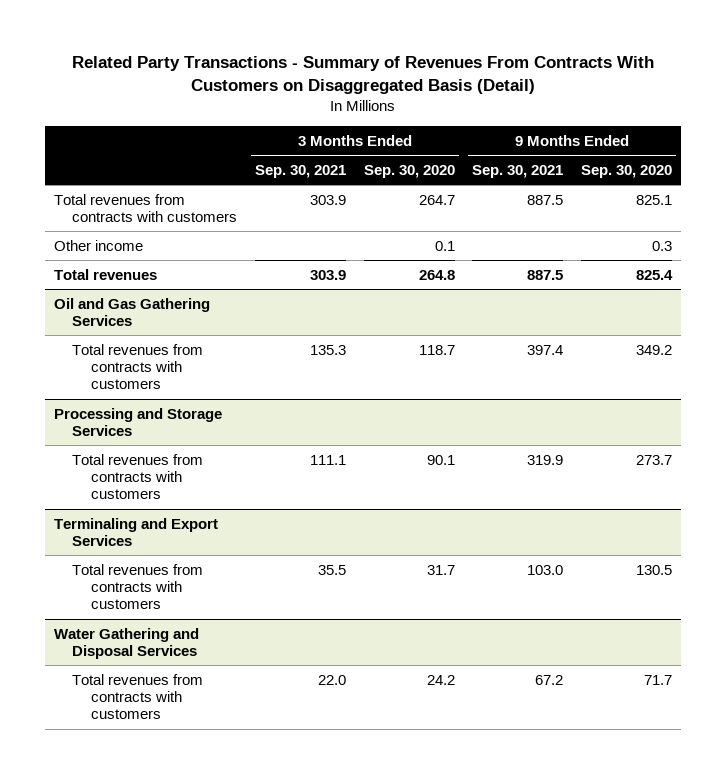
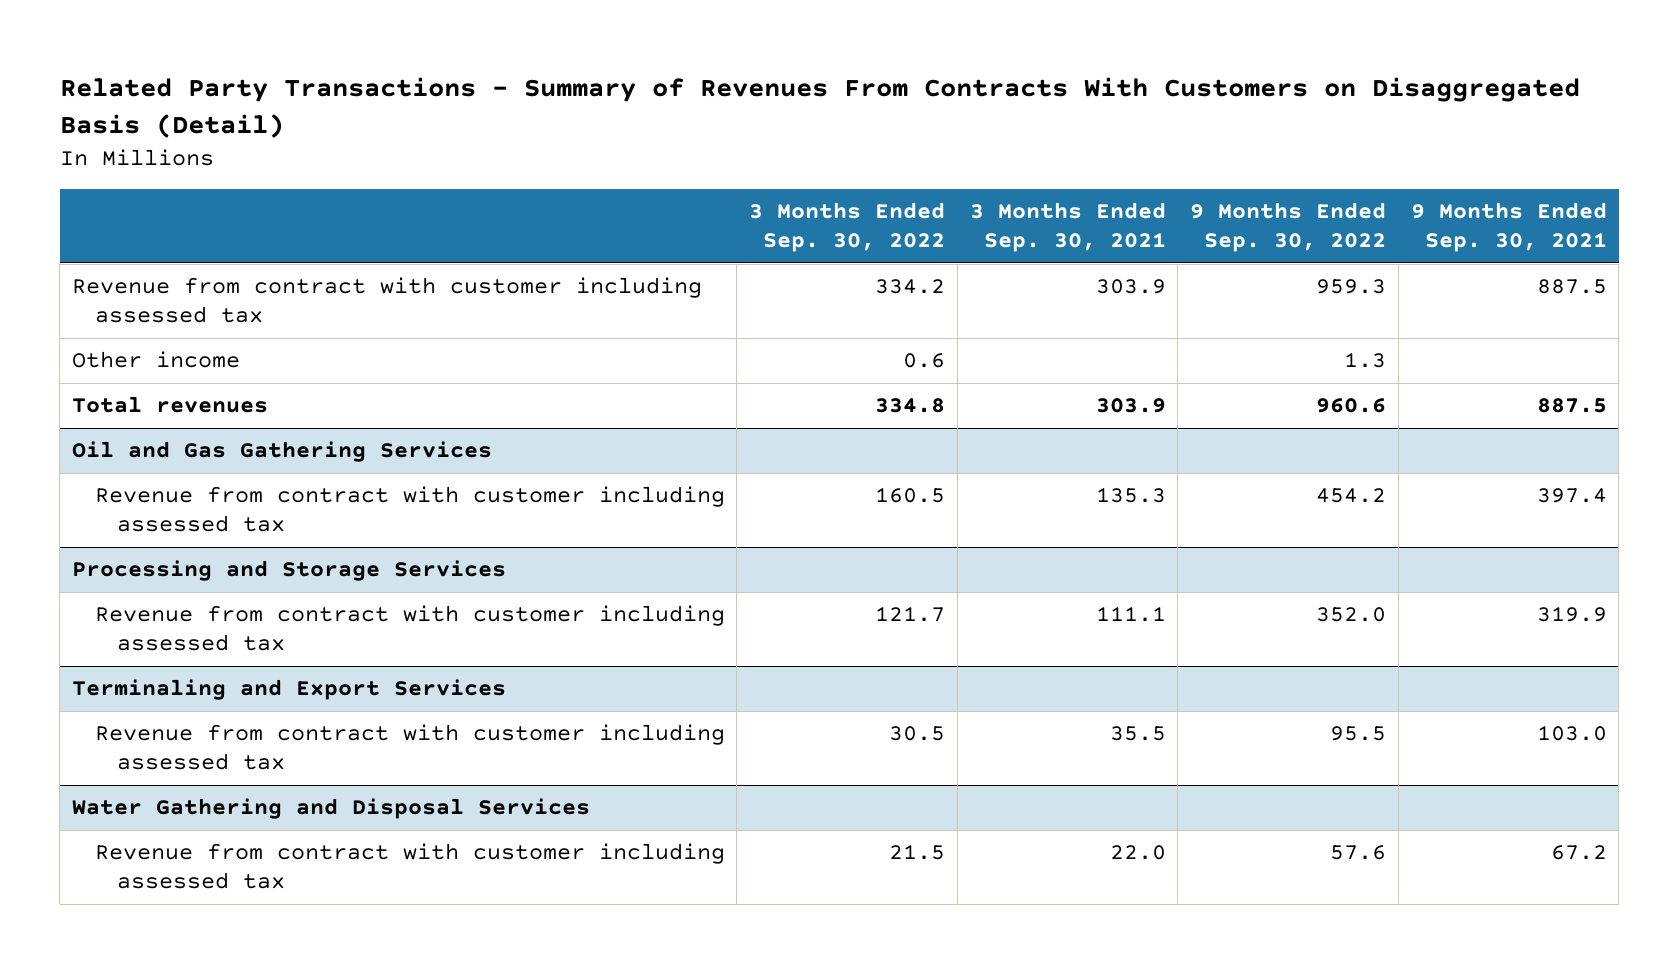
[363,164,455,178] Sep. 30, 2020 -> none
[580,164,672,178] Sep. 30, 2020 -> none
none -> [749,202,946,253] 3 Months Ended Sep. 30, 2022
none -> [1190,202,1387,253] 9 Months Ended Sep. 30, 2022
[54,193,238,223] Total revenues from contracts with customers -> [71,277,702,324] Revenue from contract with customer including assessed tax
[72,343,204,390] Total revenues from contracts with customers -> [94,486,725,533] Revenue from contract with customer including assessed tax
[72,453,204,500] Total revenues from contracts with customers -> [94,605,725,652] Revenue from contract with customer including assessed tax
[72,563,204,610] Total revenues from contracts with customers -> [94,724,725,771] Revenue from contract with customer including assessed tax
[72,673,204,720] Total revenues from contracts with customers -> [94,843,725,890] Revenue from contract with customer including assessed tax

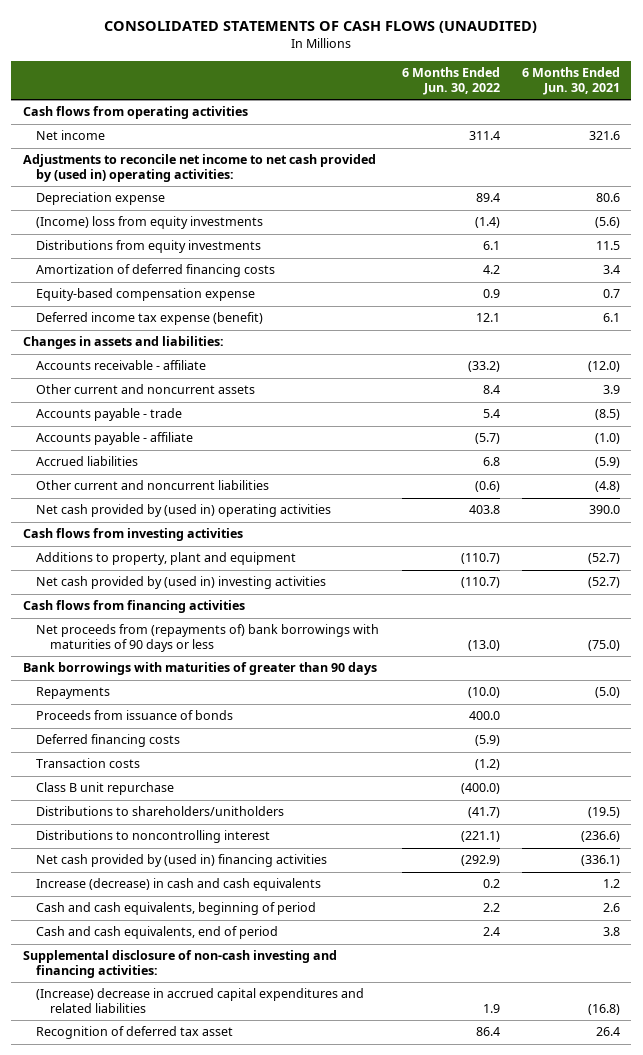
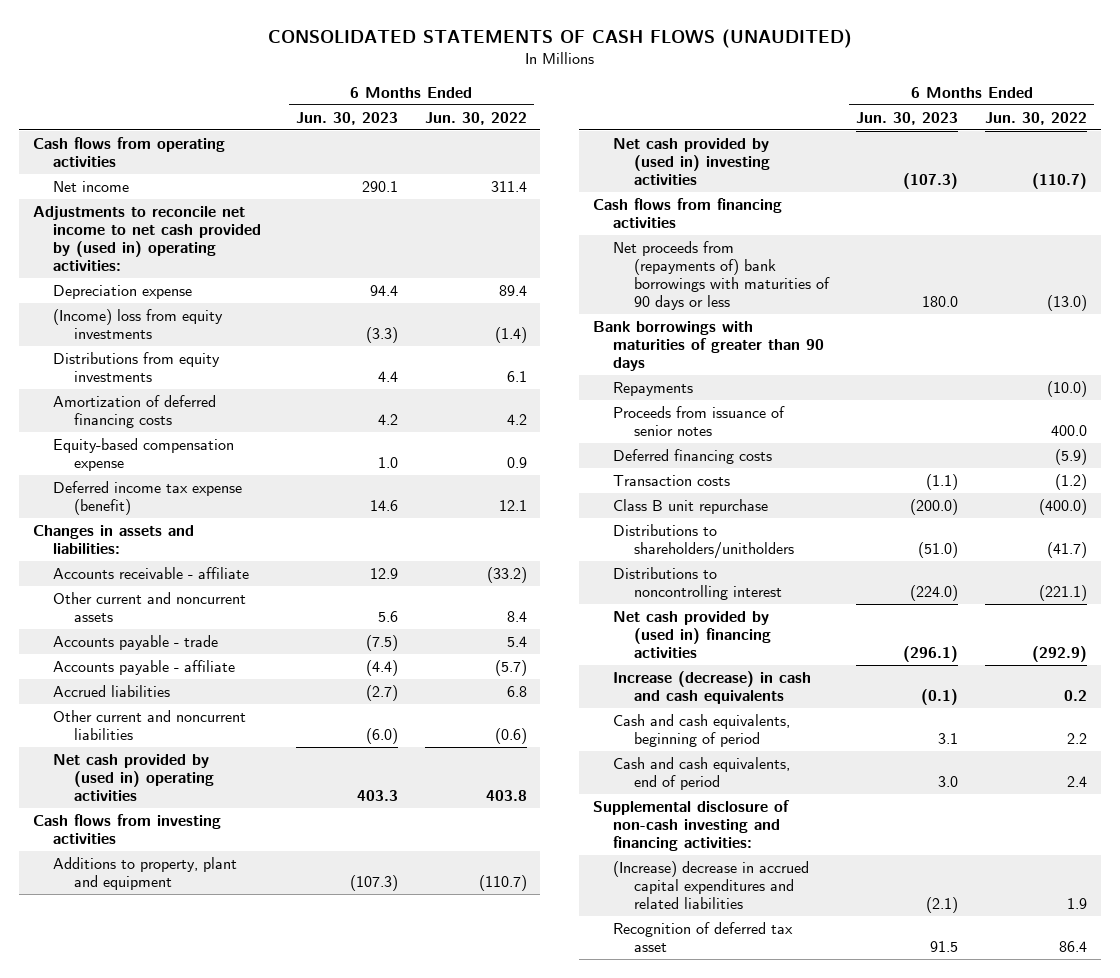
[522,67,621,96] 6 Months Ended Jun. 30, 2021 -> none
none -> [295,111,398,125] Jun. 30, 2023
[36,710,234,721] Proceeds from issuance of bonds -> [613,405,786,437] Proceeds from issuance of senior notes

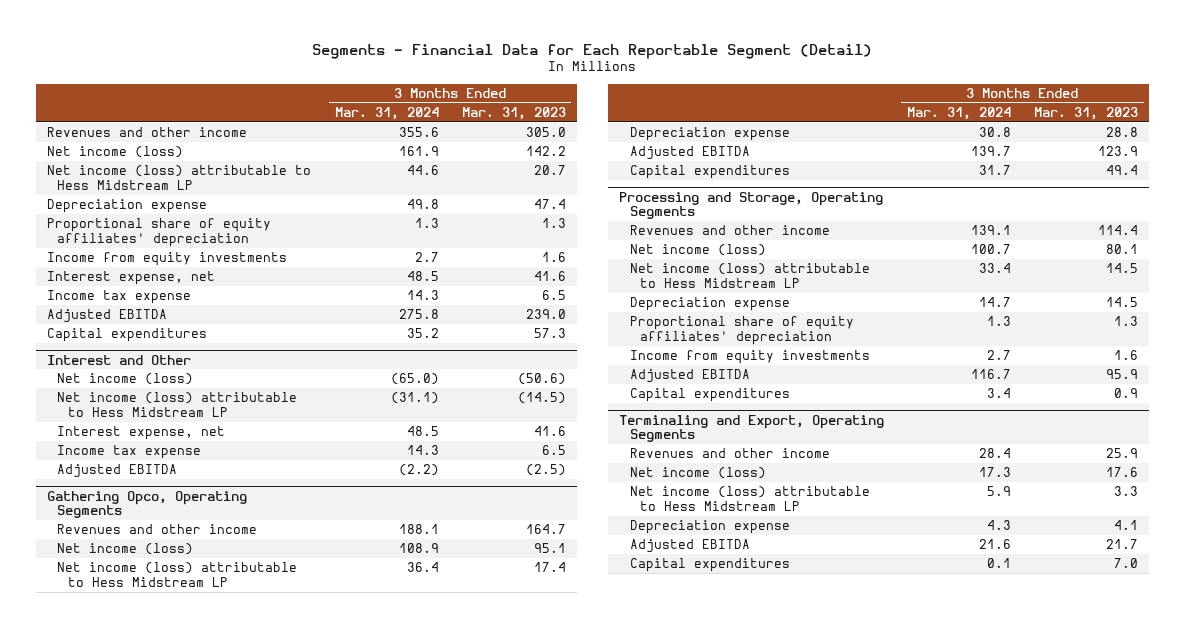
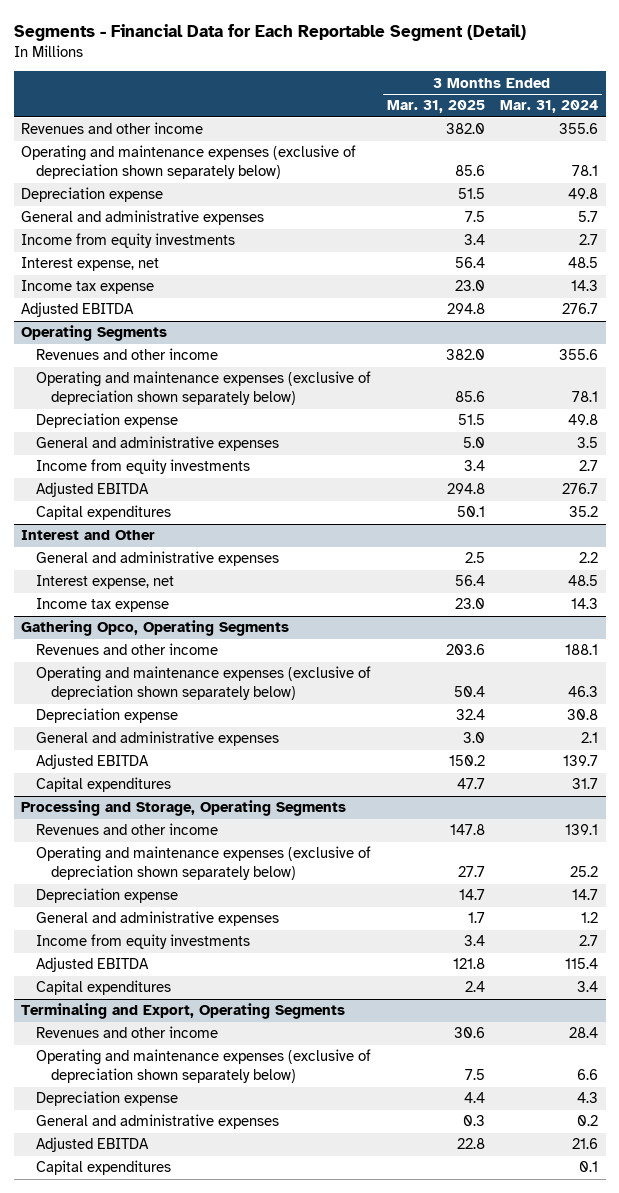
[461,106,566,120] Mar. 31, 2023 -> none
none -> [386,100,485,114] Mar. 31, 2025
[47,146,184,159] Net income (loss) -> none
[47,165,312,190] Net income (loss) attributable to Hess Midstream LP -> none
none -> [21,145,357,180] Operating and maintenance expenses (exclusive of depreciation shown separately below)
[47,218,272,247] Proportional share of equity affiliates' depreciation -> none
none -> [21,210,265,226] General and administrative expenses
[398,309,439,320] 275.8 -> [561,303,598,315] 276.7
none -> [21,325,168,342] Operating Segments
none -> [36,348,219,361] Revenues and other income
none -> [36,371,372,406] Operating and maintenance expenses (exclusive of depreciation shown separately below)
none -> [36,413,179,429] Depreciation expense
none -> [36,436,280,452] General and administrative expenses
none -> [36,459,251,475] Income from equity investments
none -> [36,482,150,498] Adjusted EBITDA
[57,373,194,386] Net income (loss) -> none
[57,392,298,417] Net income (loss) attributable to Hess Midstream LP -> none
none -> [36,551,280,567] General and administrative expenses
[57,464,178,479] Adjusted EBITDA -> none
[57,543,194,556] Net income (loss) -> none
[57,562,298,587] Net income (loss) attributable to Hess Midstream LP -> none
none -> [36,666,372,701] Operating and maintenance expenses (exclusive of depreciation shown separately below)
none -> [36,731,280,747] General and administrative expenses
[629,244,766,257] Net income (loss) -> none
[629,263,870,288] Net income (loss) attributable to Hess Midstream LP -> none
none -> [36,846,372,881] Operating and maintenance expenses (exclusive of depreciation shown separately below)
[629,316,854,345] Proportional share of equity affiliates' depreciation -> none
none -> [36,911,280,927] General and administrative expenses
[971,369,1012,380] 116.7 -> [564,958,598,970] 115.4
[629,467,766,480] Net income (loss) -> none
[629,486,870,511] Net income (loss) attributable to Hess Midstream LP -> none
none -> [36,1049,372,1084] Operating and maintenance expenses (exclusive of depreciation shown separately below)
none -> [36,1114,280,1130] General and administrative expenses

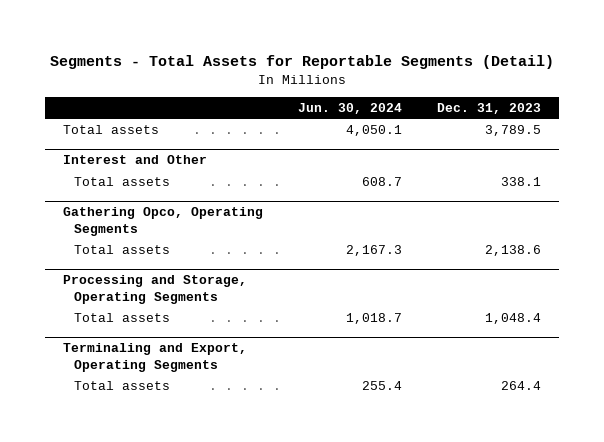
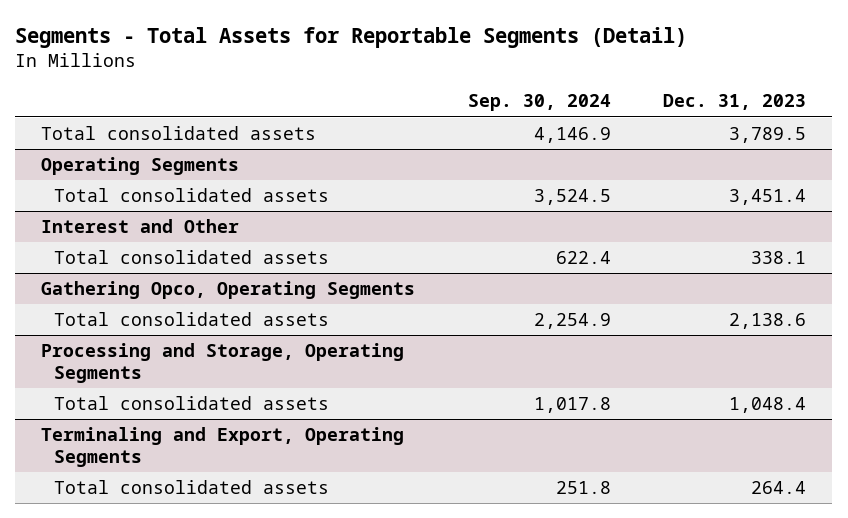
[298,102,403,114] Jun. 30, 2024 -> none
none -> [467,94,611,112] Sep. 30, 2024
[62,125,159,135] Total assets -> [41,126,317,141] Total consolidated assets
none -> [41,157,240,176] Operating Segments
none -> [54,188,330,203] Total consolidated assets
[74,177,171,187] Total assets -> [54,250,330,265] Total consolidated assets
[74,245,171,255] Total assets -> [54,312,330,327] Total consolidated assets
[74,313,171,323] Total assets -> [54,396,330,411] Total consolidated assets
[74,381,171,391] Total assets -> [54,480,330,495] Total consolidated assets

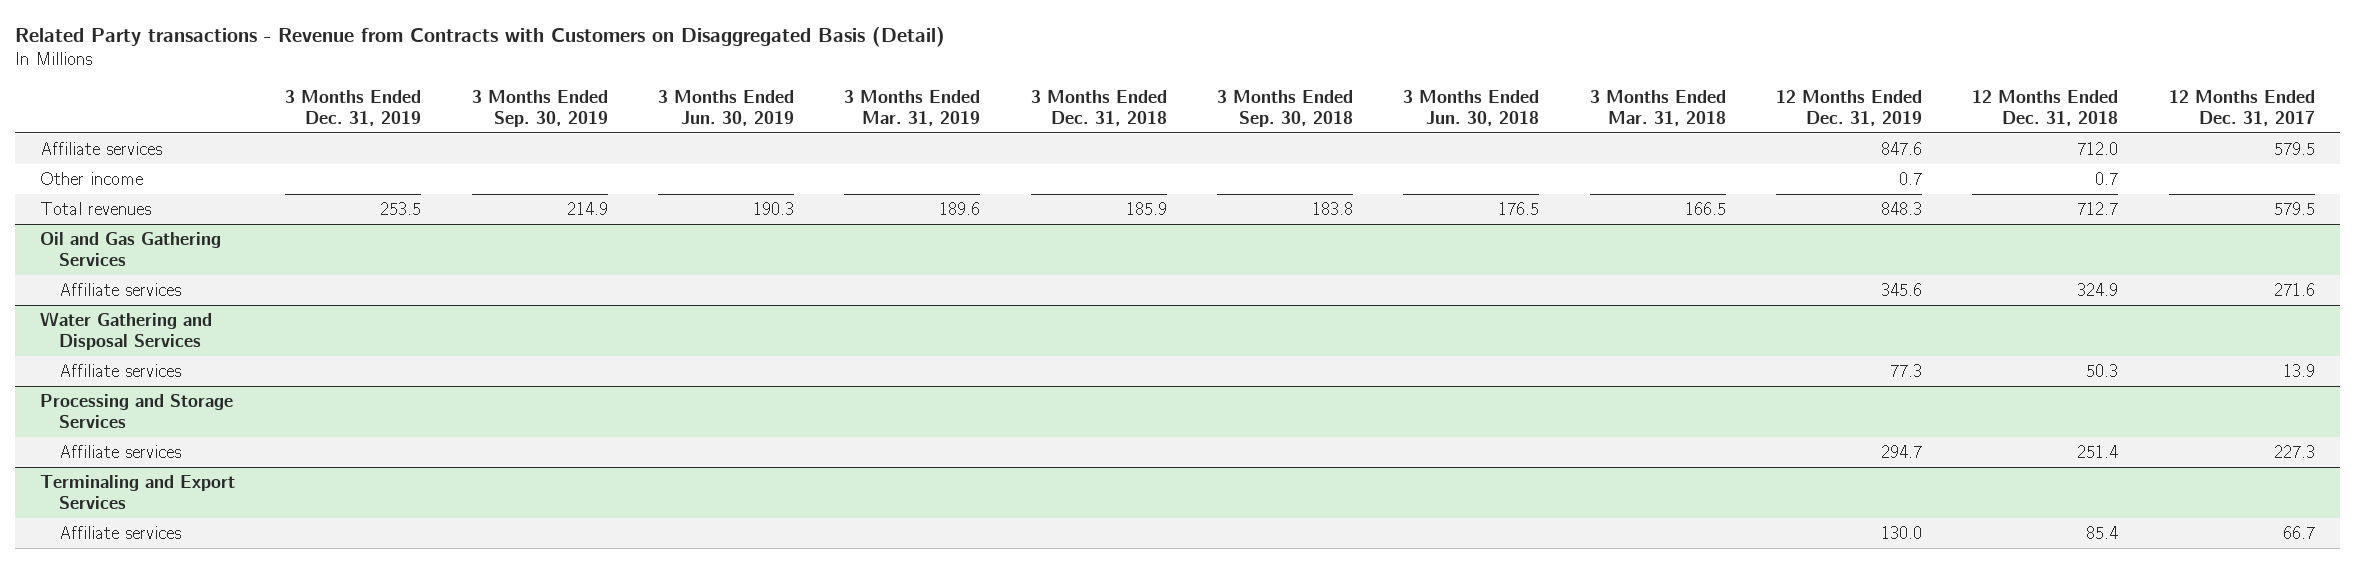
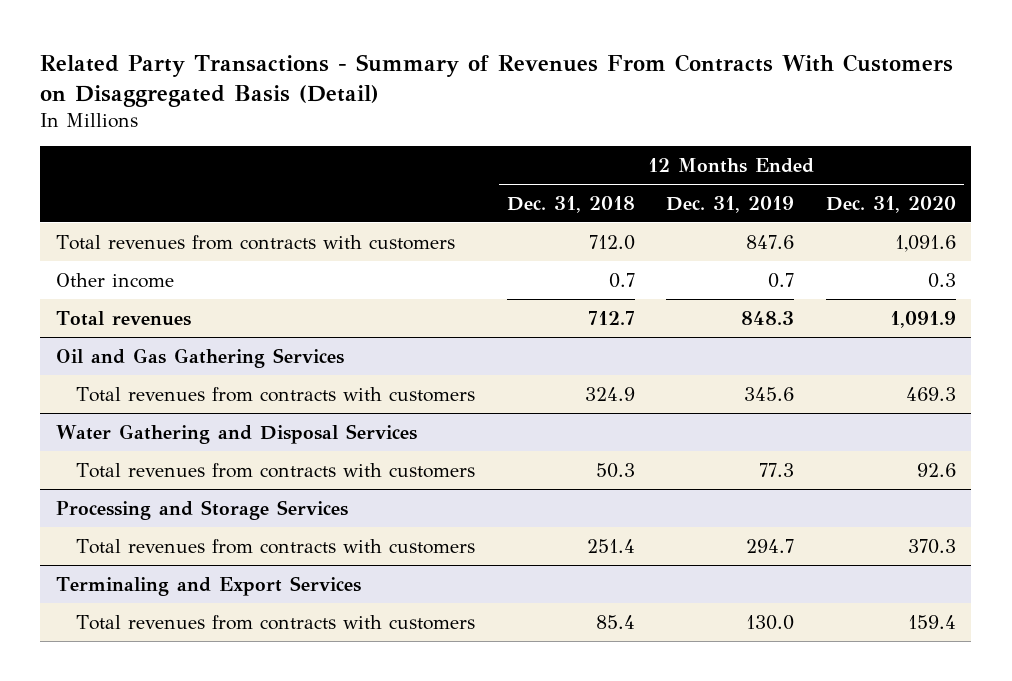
[14,26,945,47] Related Party transactions - Revenue from Contracts with Customers on Disaggregated Basis (Detail) -> [40,53,954,107] Related Party Transactions - Summary of Revenues From Contracts With Customers on Disaggregated Basis (Detail)
[285,90,422,126] 3 Months Ended Dec. 31, 2019 -> none
[471,90,608,127] 3 Months Ended Sep. 30, 2019 -> none
[658,90,795,126] 3 Months Ended Jun. 30, 2019 -> none
[844,90,981,126] 3 Months Ended Mar. 31, 2019 -> none
[1030,90,1167,126] 3 Months Ended Dec. 31, 2018 -> none
[1217,90,1354,127] 3 Months Ended Sep. 30, 2018 -> none
[1403,90,1540,126] 3 Months Ended Jun. 30, 2018 -> none
[1589,90,1726,126] 3 Months Ended Mar. 31, 2018 -> none
[2168,90,2315,126] 12 Months Ended Dec. 31, 2017 -> none
none -> [825,195,956,213] Dec. 31, 2020
[40,142,163,156] Affiliate services -> [56,234,456,250] Total revenues from contracts with customers
[58,283,181,297] Affiliate services -> [76,386,476,402] Total revenues from contracts with customers
[58,364,181,378] Affiliate services -> [76,462,476,478] Total revenues from contracts with customers
[58,445,181,459] Affiliate services -> [76,538,476,554] Total revenues from contracts with customers
[58,526,181,540] Affiliate services -> [76,614,476,630] Total revenues from contracts with customers

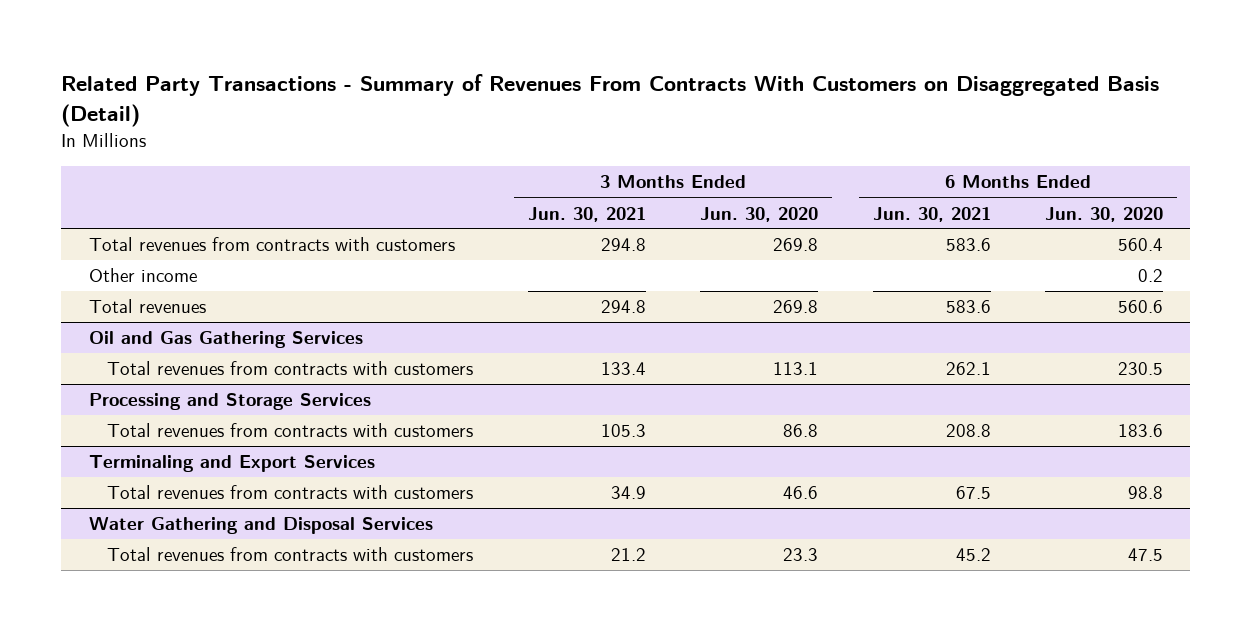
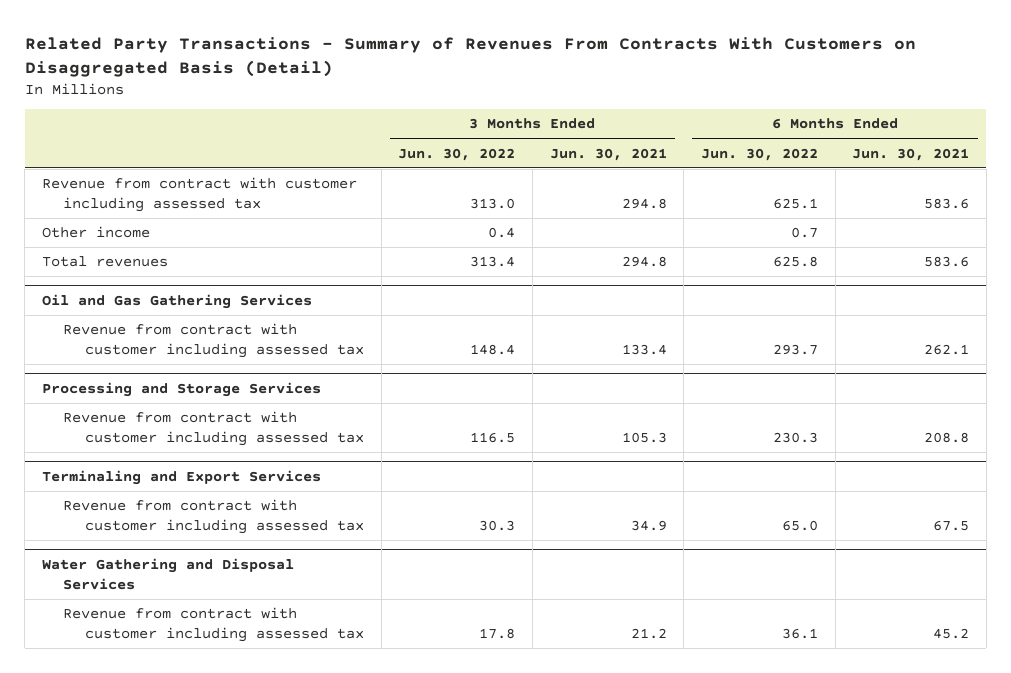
[700,206,819,222] Jun. 30, 2020 -> none
[1045,206,1164,222] Jun. 30, 2020 -> none
none -> [398,147,516,161] Jun. 30, 2022
none -> [700,147,818,161] Jun. 30, 2022
[88,237,455,252] Total revenues from contracts with customers -> [41,177,357,213] Revenue from contract with customer including assessed tax
[107,361,474,376] Total revenues from contracts with customers -> [63,323,364,359] Revenue from contract with customer including assessed tax
[107,423,474,438] Total revenues from contracts with customers -> [63,411,364,447] Revenue from contract with customer including assessed tax
[107,485,474,500] Total revenues from contracts with customers -> [63,499,364,535] Revenue from contract with customer including assessed tax
[107,547,474,562] Total revenues from contracts with customers -> [63,607,364,643] Revenue from contract with customer including assessed tax

